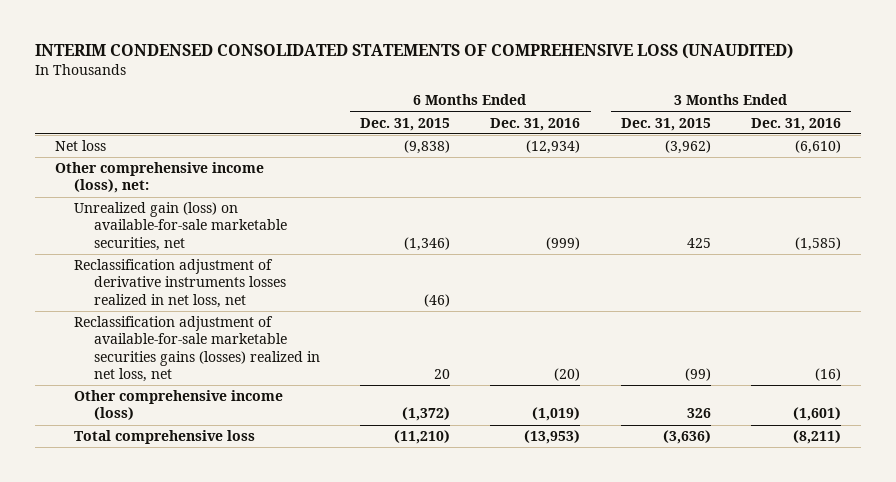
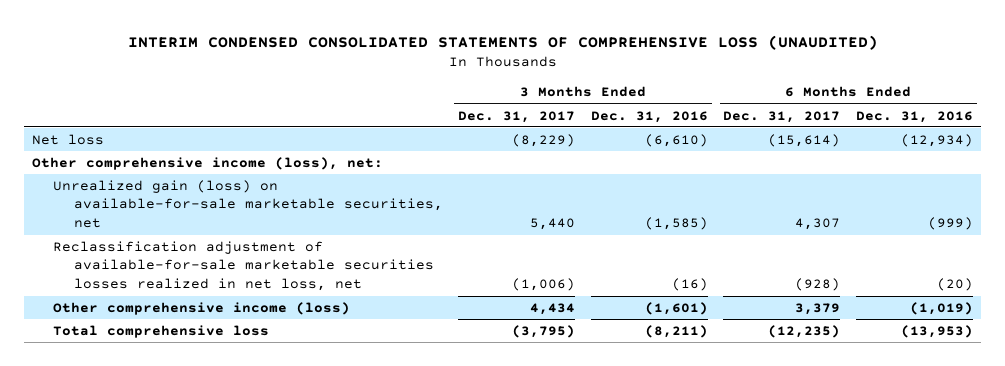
[360,117,451,131] Dec. 31, 2015 -> none
[620,117,711,131] Dec. 31, 2015 -> none
none -> [458,110,576,123] Dec. 31, 2017
none -> [723,110,841,123] Dec. 31, 2017
[74,259,286,308] Reclassification adjustment of derivative instruments losses realized in net loss, net -> none
[74,316,320,383] Reclassification adjustment of available-for-sale marketable securities gains (losses) realized in net loss, net -> [53,240,434,292] Reclassification adjustment of available-for-sale marketable securities losses realized in net loss, net

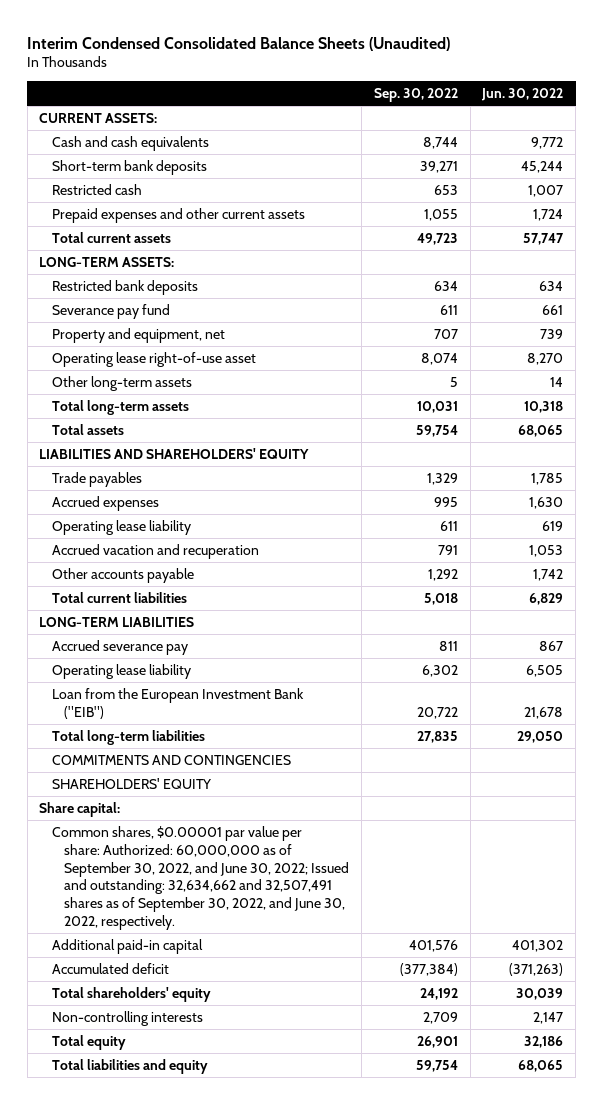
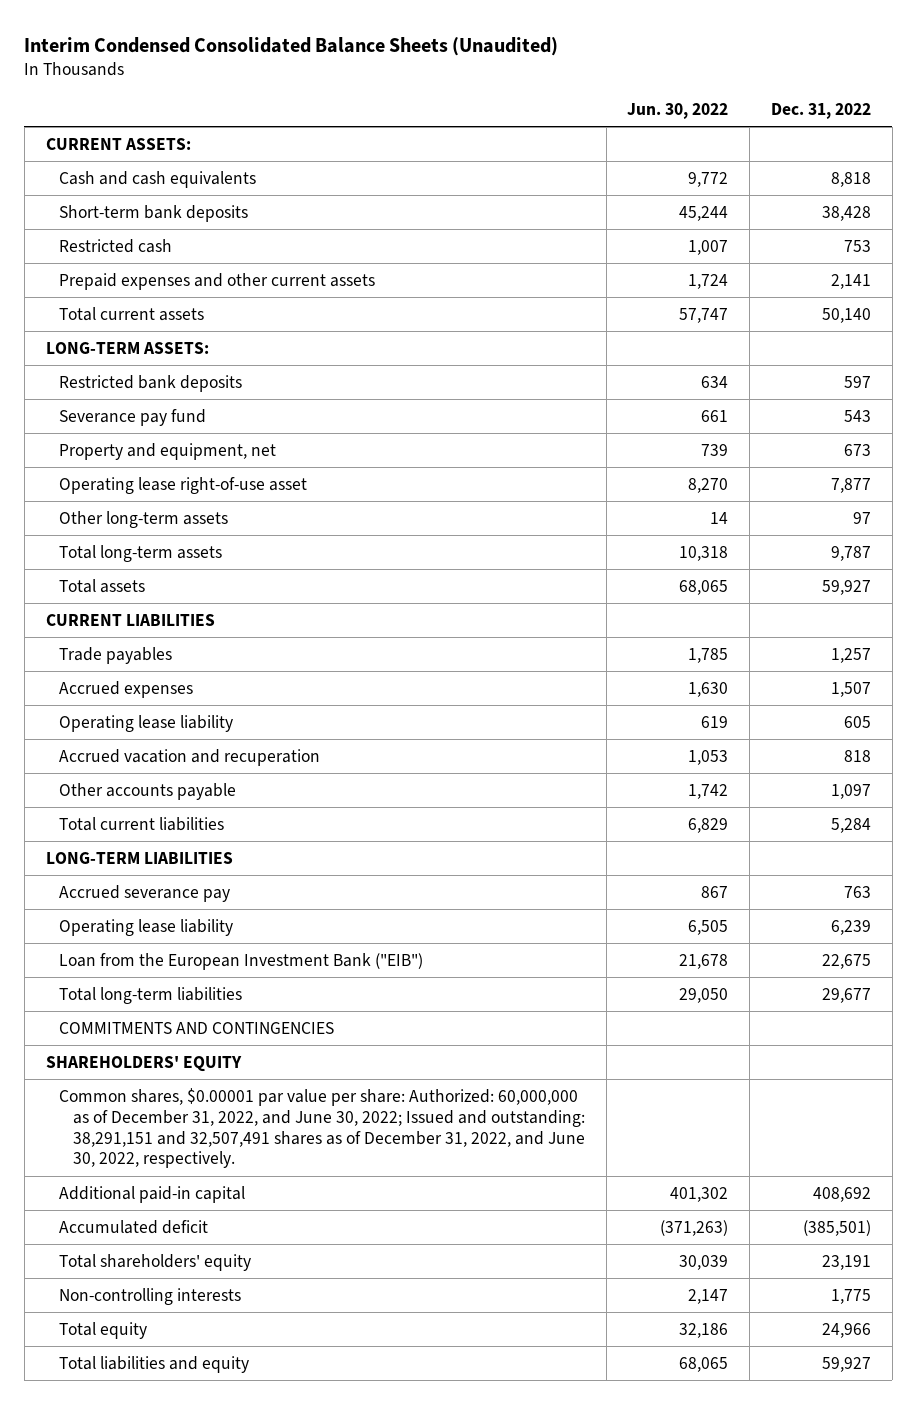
[373,88,458,103] Sep. 30, 2022 -> none
none -> [771,103,872,120] Dec. 31, 2022
[39,447,310,459] LIABILITIES AND SHAREHOLDERS' EQUITY -> none
none -> [45,613,215,626] CURRENT LIABILITIES
[39,801,121,817] Share capital: -> none
[51,825,350,931] Common shares, $0.00001 par value per share: Authorized: 60,000,000 as of September 30, 2022, and June 30, 2022; Issued and outstanding: 32,634,662 and 32,507,491 shares as of September 30, 2022, and June 30, 2022, respectively. -> [59,1087,585,1169] Common shares, $0.00001 par value per share: Authorized: 60,000,000 as of December 31, 2022, and June 30, 2022; Issued and outstanding: 38,291,151 and 32,507,491 shares as of December 31, 2022, and June 30, 2022, respectively.

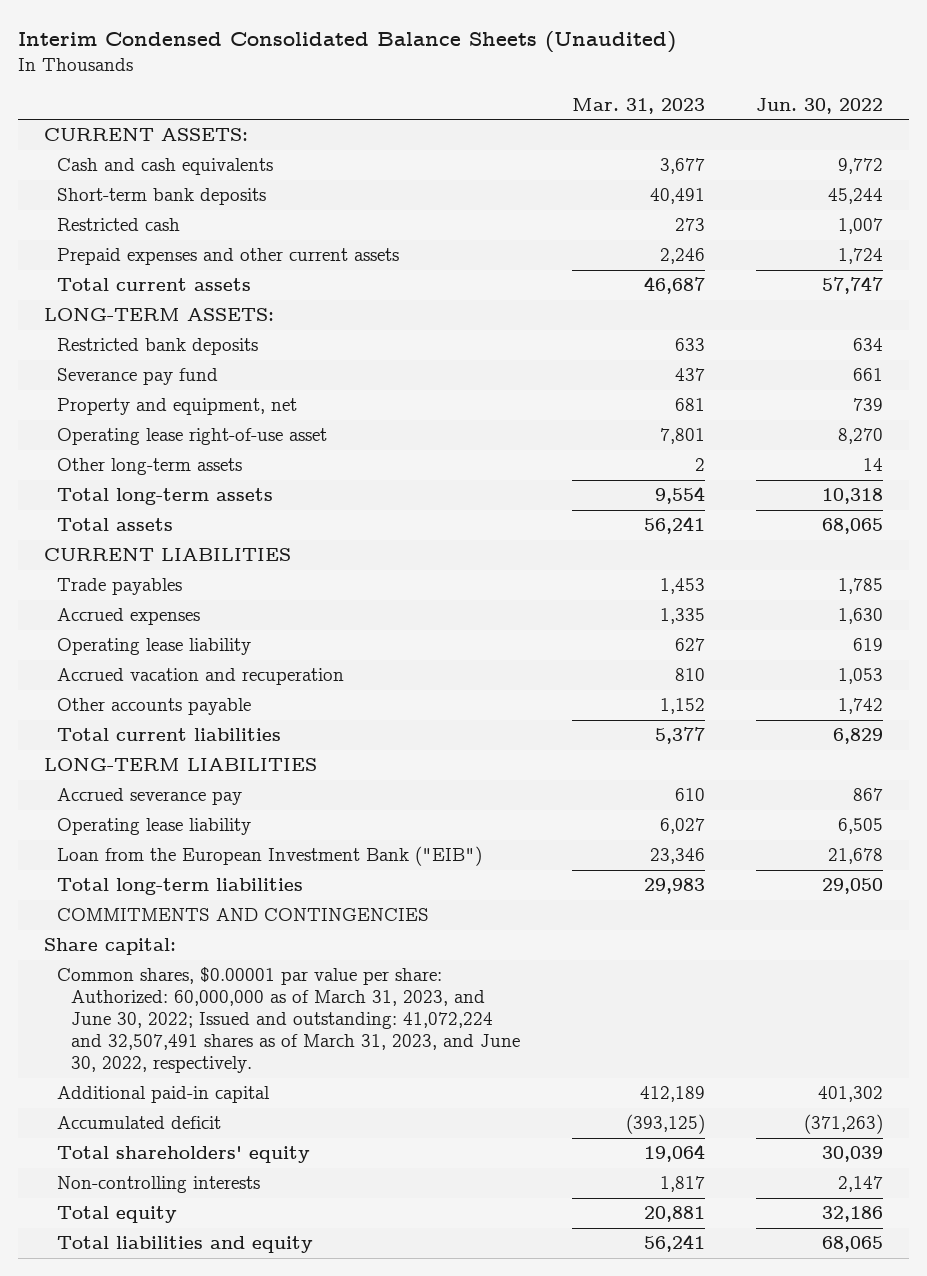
[771,103,872,120] Dec. 31, 2022 -> none
none -> [571,97,705,114] Mar. 31, 2023
[45,1055,242,1072] SHAREHOLDERS' EQUITY -> none
none -> [43,938,176,956] Share capital:
[59,1087,585,1169] Common shares, $0.00001 par value per share: Authorized: 60,000,000 as of December 31, 2022, and June 30, 2022; Issued and outstanding: 38,291,151 and 32,507,491 shares as of December 31, 2022, and June 30, 2022, respectively. -> [57,967,521,1074] Common shares, $0.00001 par value per share: Authorized: 60,000,000 as of March 31, 2023, and June 30, 2022; Issued and outstanding: 41,072,224 and 32,507,491 shares as of March 31, 2023, and June 30, 2022, respectively.

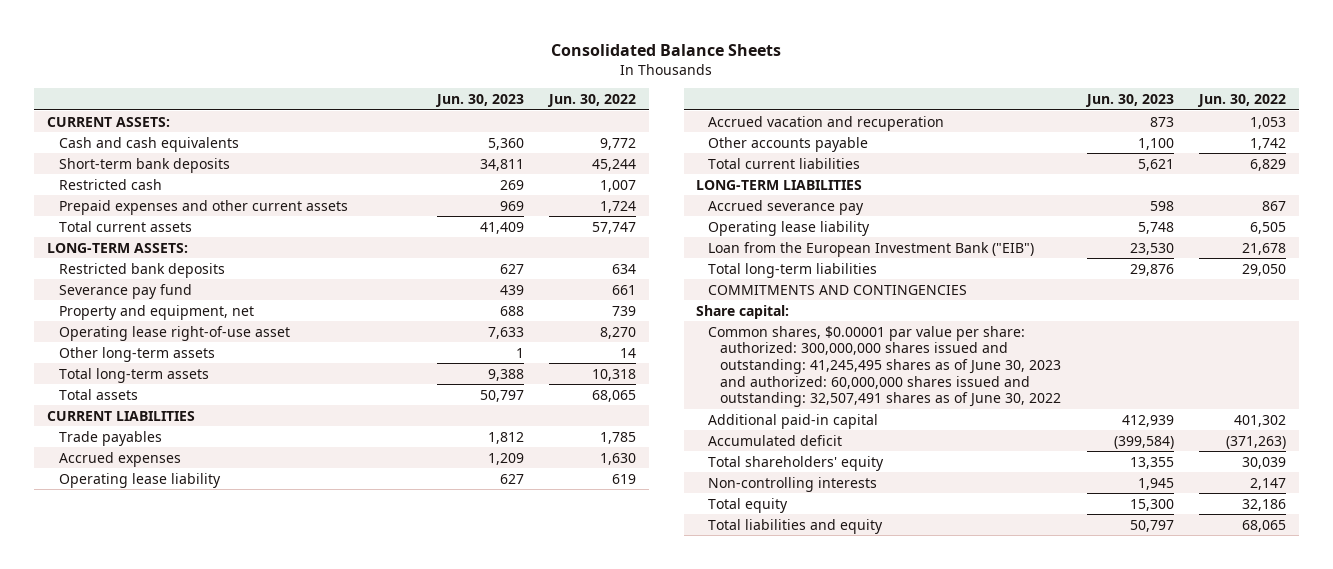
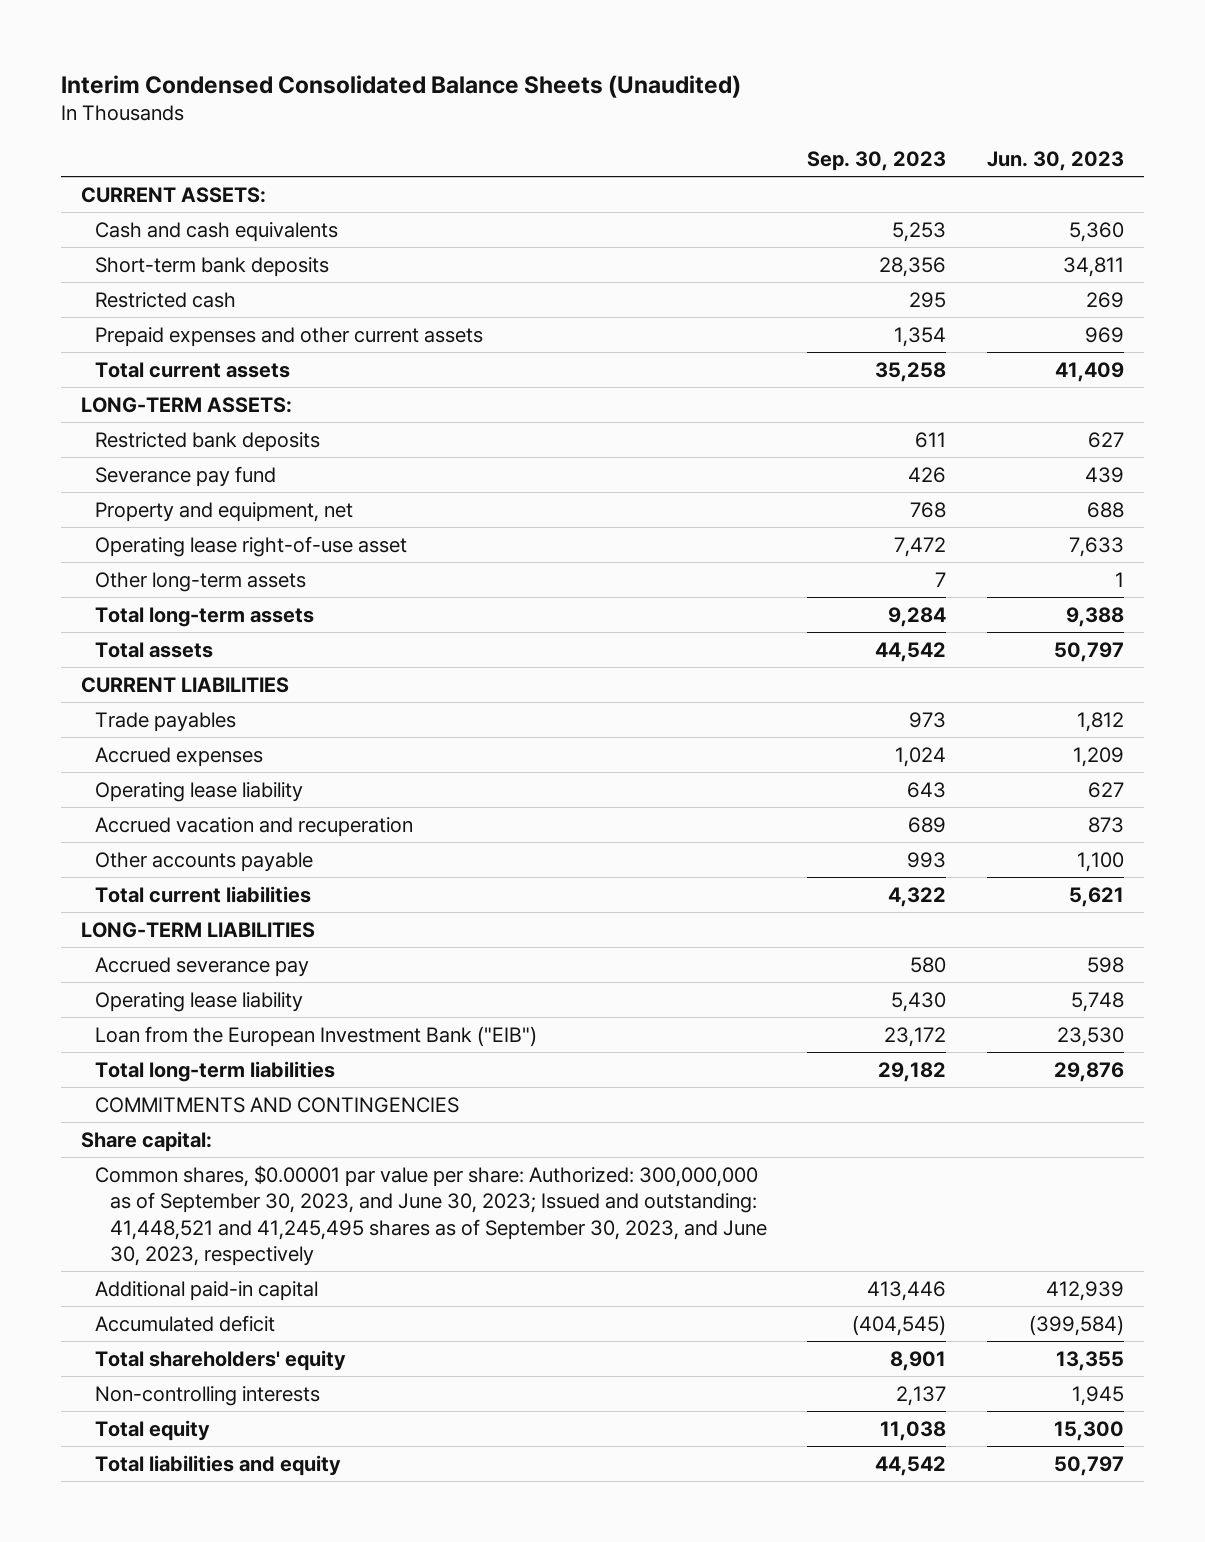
[551,43,782,56] Consolidated Balance Sheets -> [60,74,741,98] Interim Condensed Consolidated Balance Sheets (Unaudited)
[547,94,637,108] Jun. 30, 2022 -> none
none -> [807,151,947,172] Sep. 30, 2023
[708,325,1062,408] Common shares, $0.00001 par value per share: authorized: 300,000,000 shares issued and outstanding: 41,245,495 shares as of June 30, 2023 and authorized: 60,000,000 shares issued and outstanding: 32,507,491 shares as of June 30, 2022 -> [95,1165,767,1266] Common shares, $0.00001 par value per share: Authorized: 300,000,000 as of September 30, 2023, and June 30, 2023; Issued and outstanding: 41,448,521 and 41,245,495 shares as of September 30, 2023, and June 30, 2023, respectively

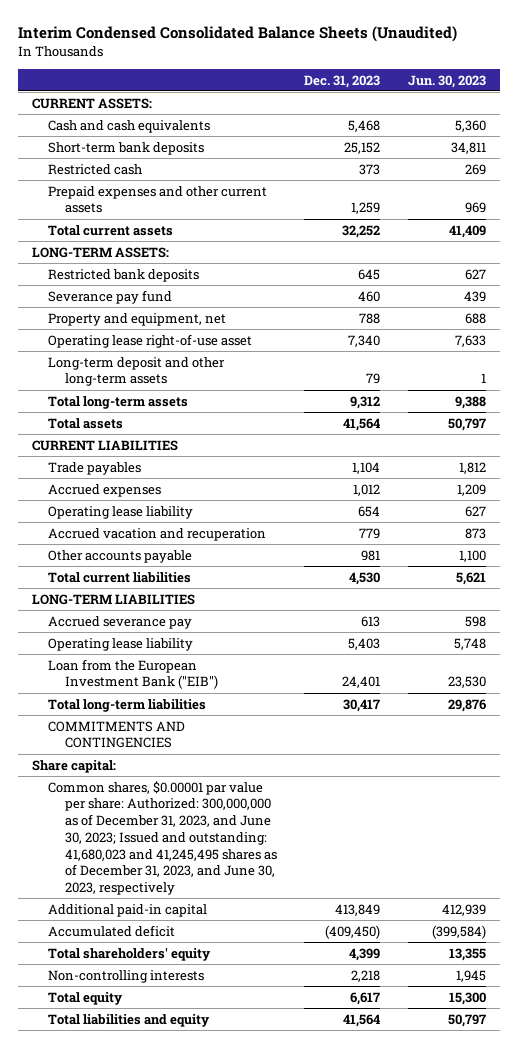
[807,151,947,172] Sep. 30, 2023 -> none
none -> [304,74,381,88] Dec. 31, 2023
[95,572,307,593] Other long-term assets -> [48,356,226,387] Long-term deposit and other long-term assets
[95,1165,767,1266] Common shares, $0.00001 par value per share: Authorized: 300,000,000 as of September 30, 2023, and June 30, 2023; Issued and outstanding: 41,448,521 and 41,245,495 shares as of September 30, 2023, and June 30, 2023, respectively -> [48,780,277,896] Common shares, $0.00001 par value per share: Authorized: 300,000,000 as of December 31, 2023, and June 30, 2023; Issued and outstanding: 41,680,023 and 41,245,495 shares as of December 31, 2023, and June 30, 2023, respectively

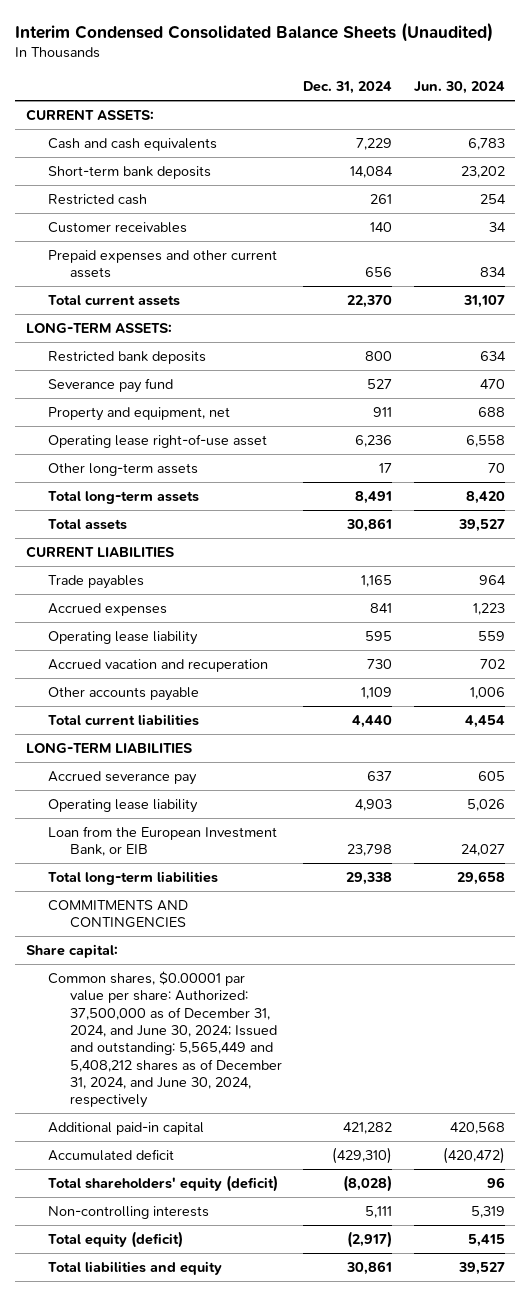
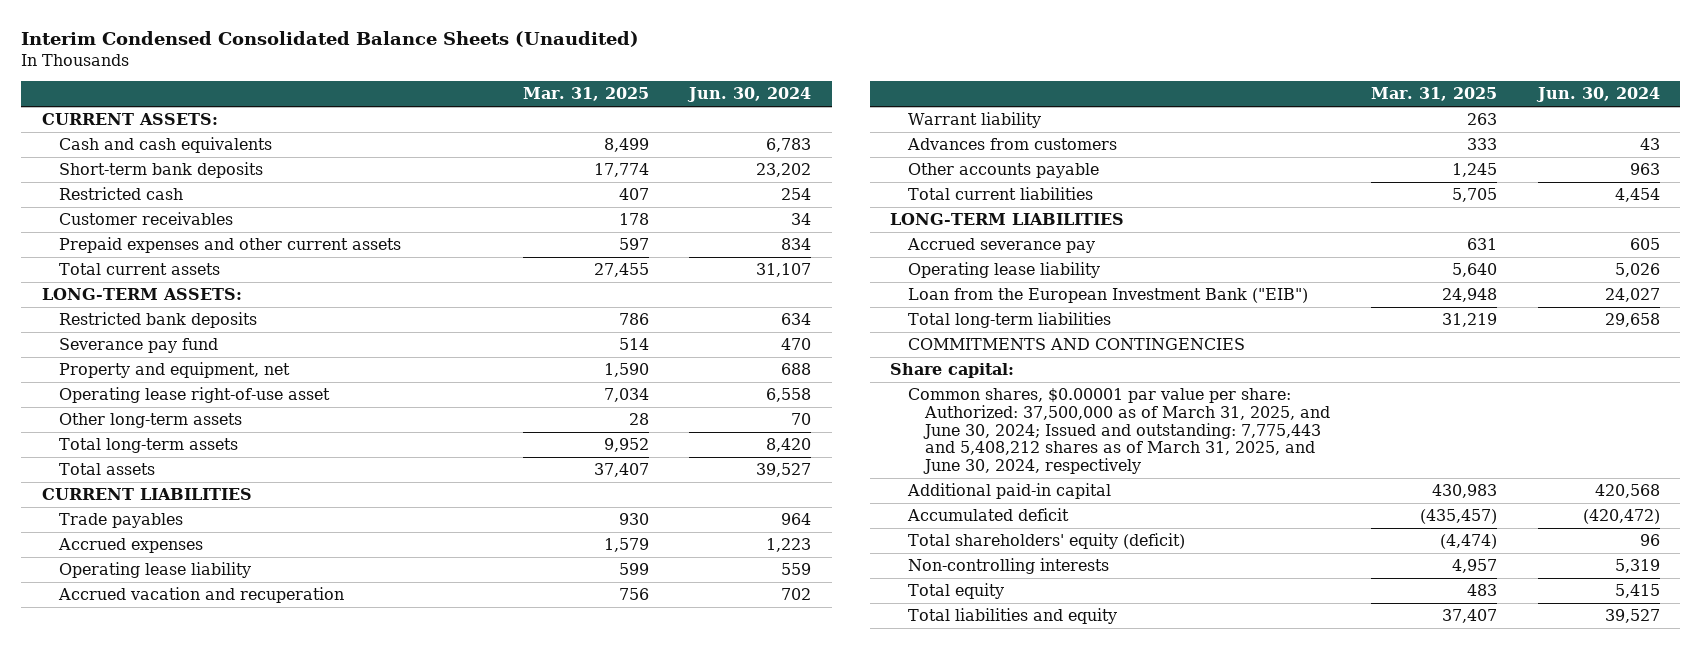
[303,81,393,95] Dec. 31, 2024 -> none
none -> [522,87,649,102] Mar. 31, 2025
none -> [907,112,1041,129] Warrant liability
none -> [906,138,1117,151] Advances from customers
[469,686,505,699] 1,006 -> [1629,163,1660,176] 963
[47,825,277,857] Loan from the European Investment Bank, or EIB -> [907,288,1308,304] Loan from the European Investment Bank ("EIB")
[47,970,282,1109] Common shares, $0.00001 par value per share: Authorized: 37,500,000 as of December 31, 2024, and June 30, 2024; Issued and outstanding: 5,565,449 and 5,408,212 shares as of December 31, 2024, and June 30, 2024, respectively -> [907,388,1331,474] Common shares, $0.00001 par value per share: Authorized: 37,500,000 as of March 31, 2025, and June 30, 2024; Issued and outstanding: 7,775,443 and 5,408,212 shares as of March 31, 2025, and June 30, 2024, respectively
[47,1230,183,1248] Total equity (deficit) -> [907,583,1004,600] Total equity

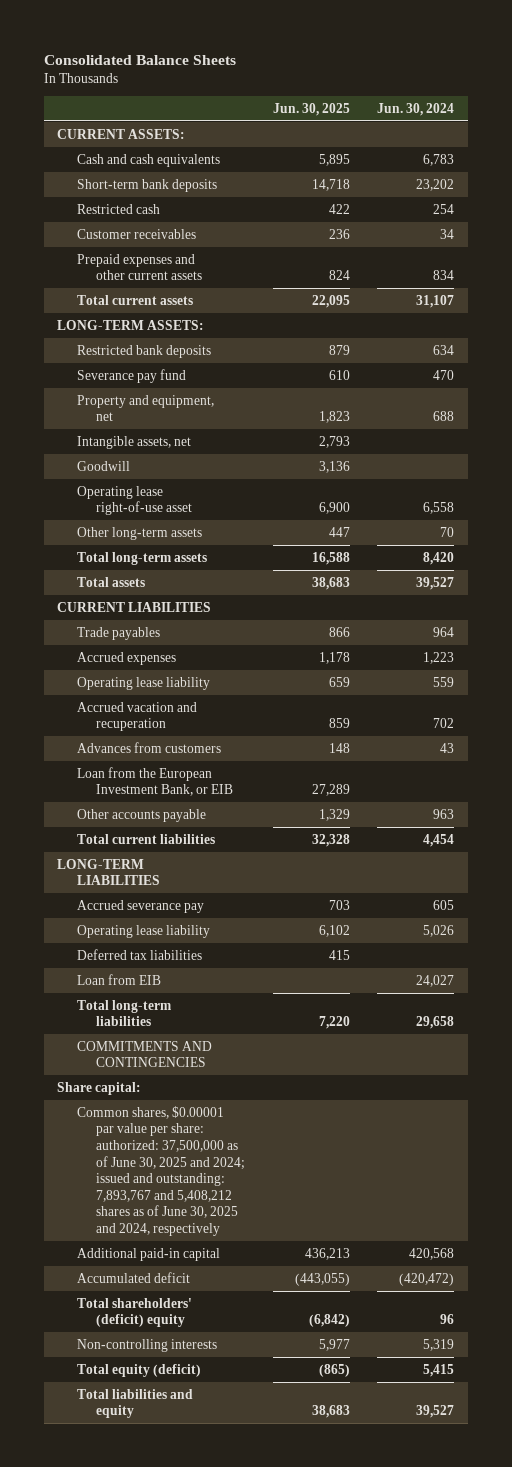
[21,31,640,48] Interim Condensed Consolidated Balance Sheets (Unaudited) -> [43,54,236,65] Consolidated Balance Sheets
[522,87,649,102] Mar. 31, 2025 -> none
none -> [272,103,350,117] Jun. 30, 2025
none -> [76,435,191,449] Intangible assets, net
none -> [76,460,130,471] Goodwill
[907,112,1041,129] Warrant liability -> none
none -> [76,766,233,797] Loan from the European Investment Bank, or EIB
none -> [76,948,202,960] Deferred tax liabilities
[907,288,1308,304] Loan from the European Investment Bank ("EIB") -> [76,973,161,985] Loan from EIB
[907,388,1331,474] Common shares, $0.00001 par value per share: Authorized: 37,500,000 as of March 31, 2025, and June 30, 2024; Issued and outstanding: 7,775,443 and 5,408,212 shares as of March 31, 2025, and June 30, 2024, respectively -> [76,1105,245,1236] Common shares, $0.00001 par value per share: authorized: 37,500,000 as of June 30, 2025 and 2024; issued and outstanding: 7,893,767 and 5,408,212 shares as of June 30, 2025 and 2024, respectively
[907,533,1185,550] Total shareholders' equity (deficit) -> [76,1297,192,1328] Total shareholders' (deficit) equity
[907,583,1004,600] Total equity -> [76,1363,201,1377] Total equity (deficit)

